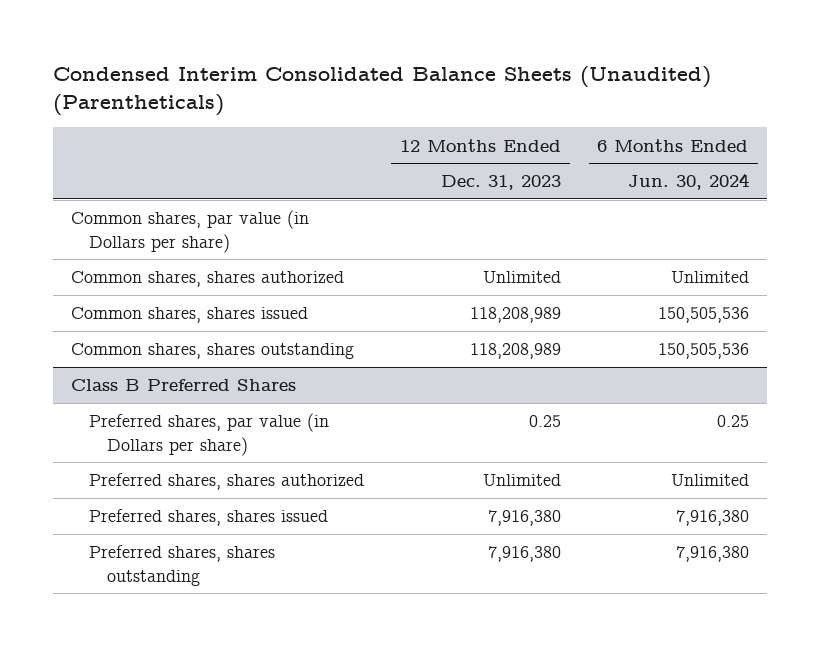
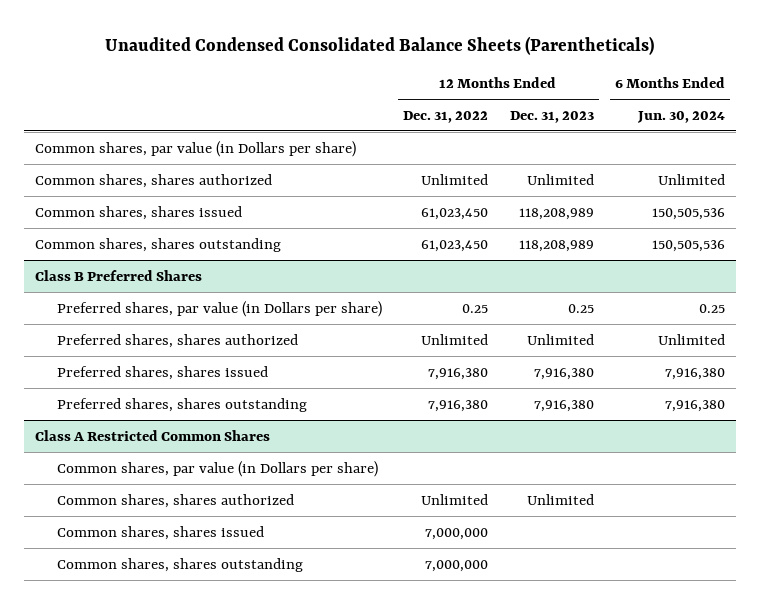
[52,65,711,117] Condensed Interim Consolidated Balance Sheets (Unaudited) (Parentheticals) -> [105,35,655,55] Unaudited Condensed Consolidated Balance Sheets (Parentheticals)
none -> [403,110,489,123] Dec. 31, 2022
none -> [35,429,271,441] Class A Restricted Common Shares
none -> [56,460,378,477] Common shares, par value (in Dollars per share)
none -> [56,493,294,508] Common shares, shares authorized
none -> [56,525,264,540] Common shares, shares issued
none -> [56,557,303,572] Common shares, shares outstanding

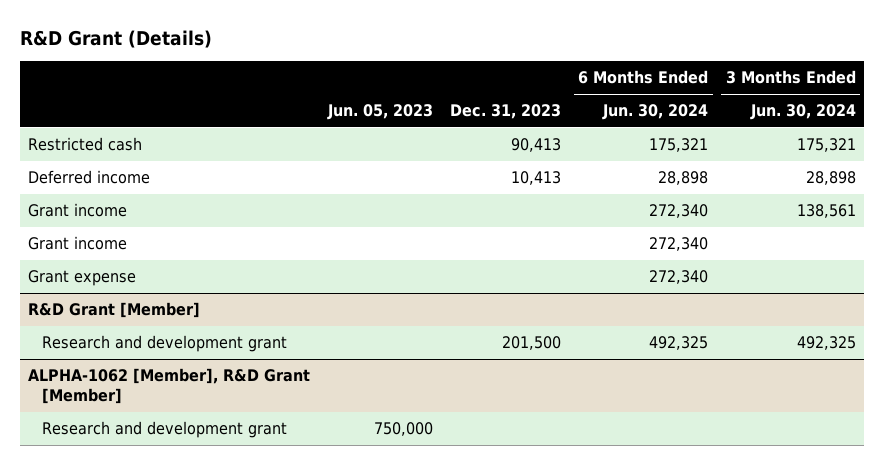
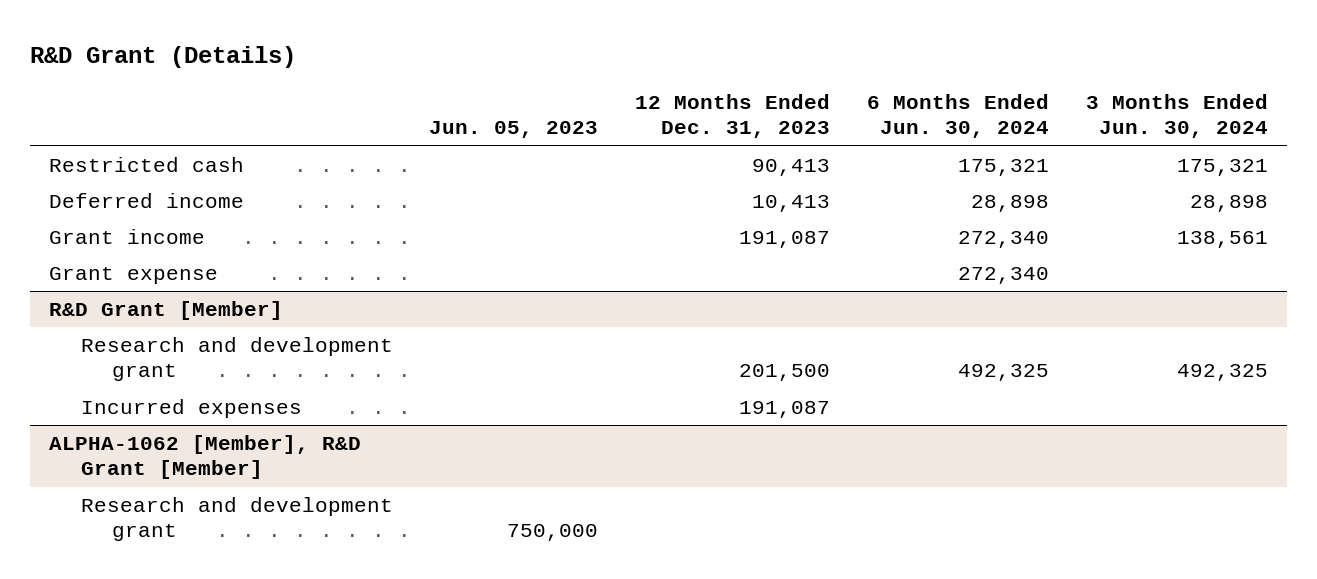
[449,104,561,120] Dec. 31, 2023 -> none
none -> [635,93,831,139] 12 Months Ended Dec. 31, 2023
[28,236,128,251] Grant income -> none
none -> [80,399,302,419] Incurred expenses

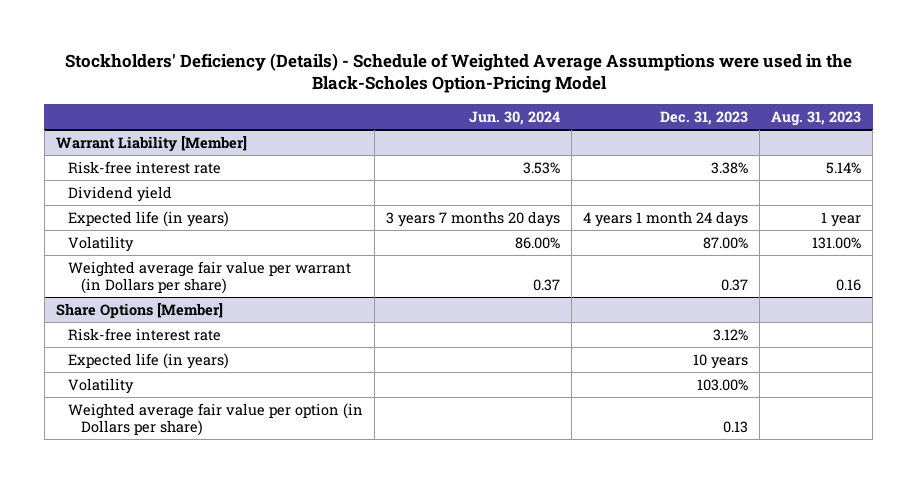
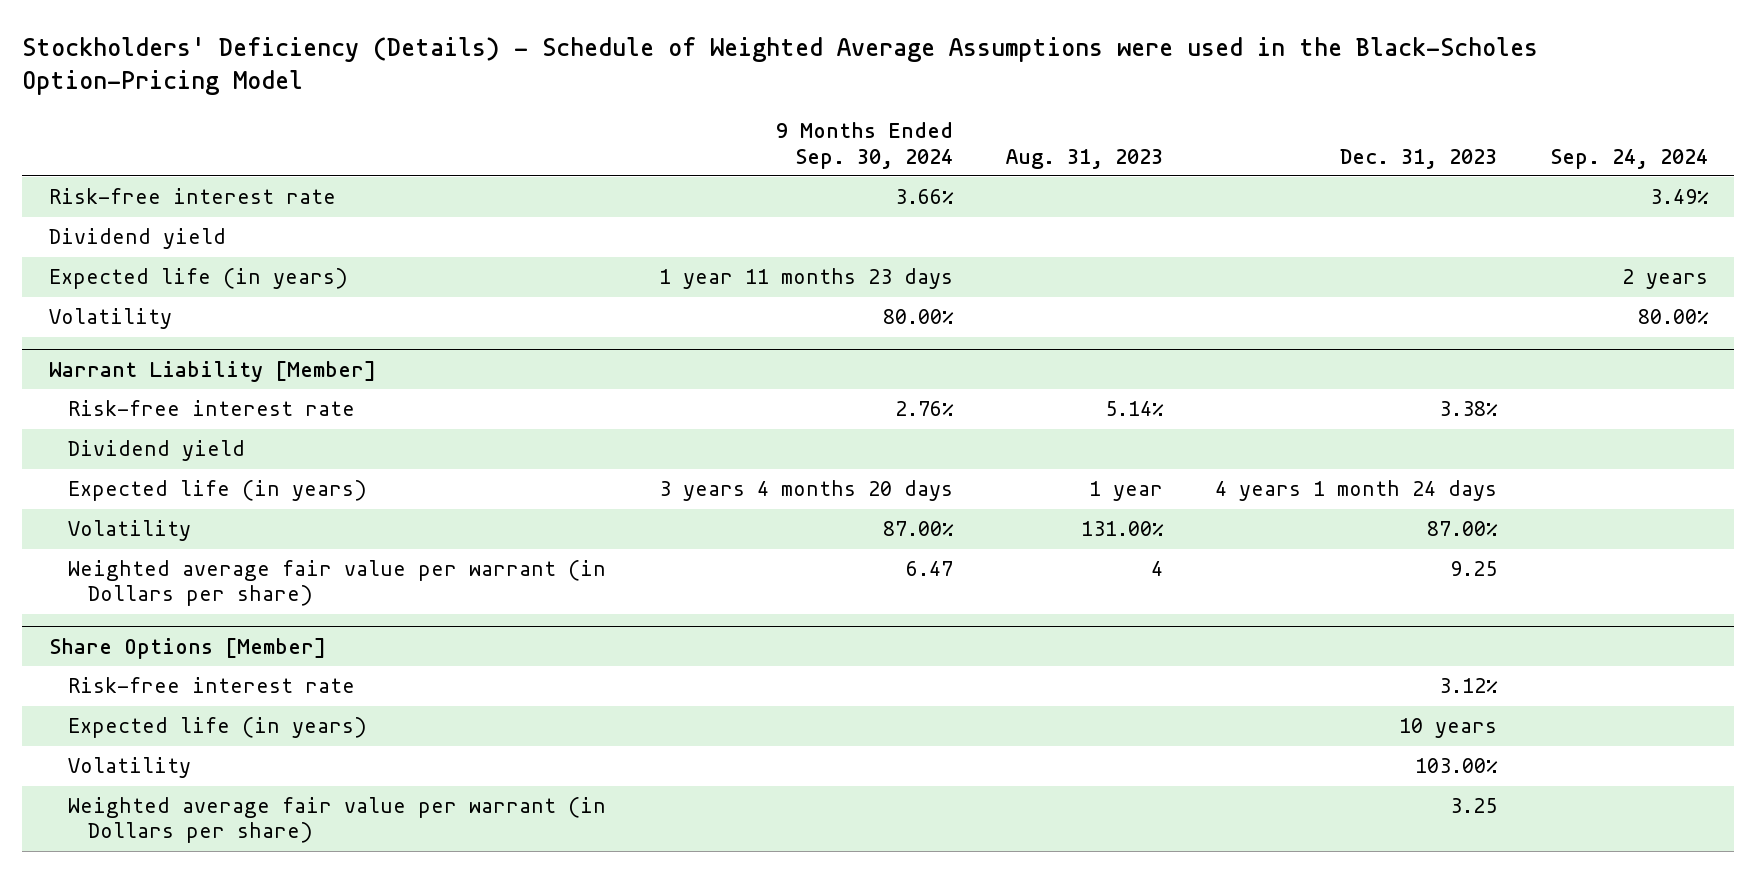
[469,110,561,125] Jun. 30, 2024 -> none
none -> [776,122,954,169] 9 Months Ended Sep. 30, 2024
none -> [1549,148,1708,169] Sep. 24, 2024
none -> [48,188,336,205] Risk-free interest rate
none -> [48,228,226,250] Dividend yield
none -> [48,268,348,290] Expected life (in years)
none -> [48,308,172,330] Volatility
[721,279,749,292] 0.37 -> [1450,561,1498,577] 9.25
[836,279,862,292] 0.16 -> [1150,561,1163,577] 4
[68,402,364,437] Weighted average fair value per option (in Dollars per share) -> [68,797,607,844] Weighted average fair value per warrant (in Dollars per share)
[723,421,749,434] 0.13 -> [1450,798,1498,814] 3.25

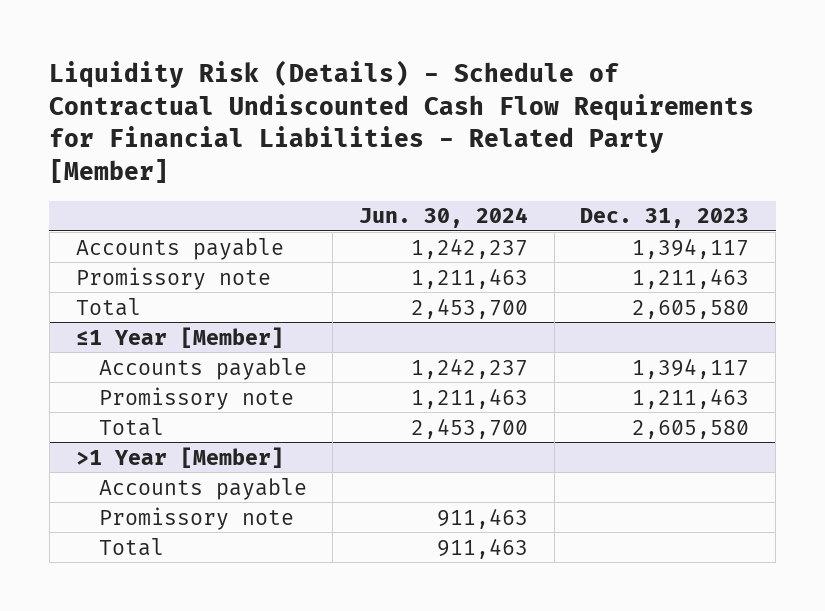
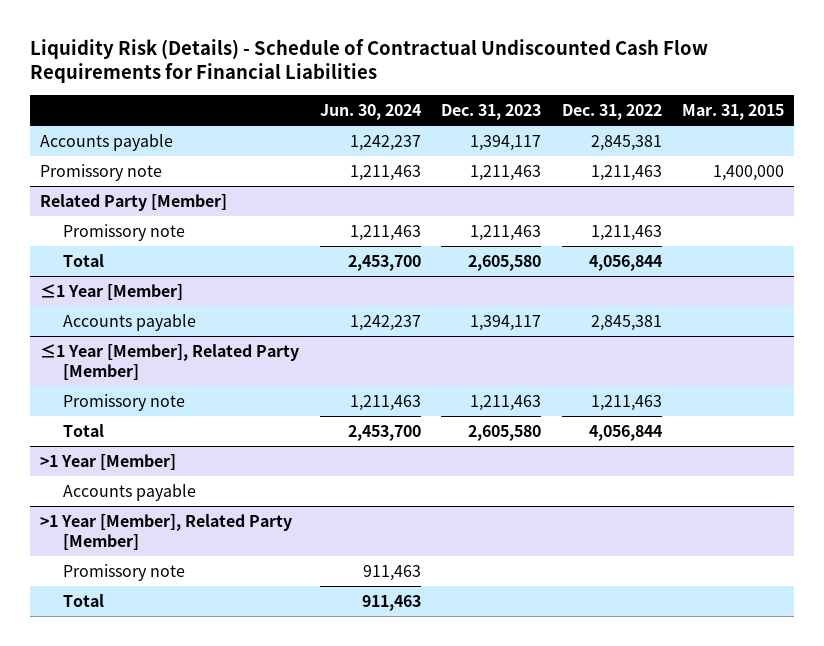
[49,59,755,183] Liquidity Risk (Details) - Schedule of Contractual Undiscounted Cash Flow Requirements for Financial Liabilities - Related Party [Member] -> [29,38,708,84] Liquidity Risk (Details) - Schedule of Contractual Undiscounted Cash Flow Requirements for Financial Liabilities
none -> [561,104,662,121] Dec. 31, 2022
none -> [682,104,785,121] Mar. 31, 2015
none -> [40,193,228,211] Related Party [Member]
none -> [62,223,185,241] Promissory note
none -> [40,343,300,381] ≤1 Year [Member], Related Party [Member]
none -> [40,513,293,551] >1 Year [Member], Related Party [Member]

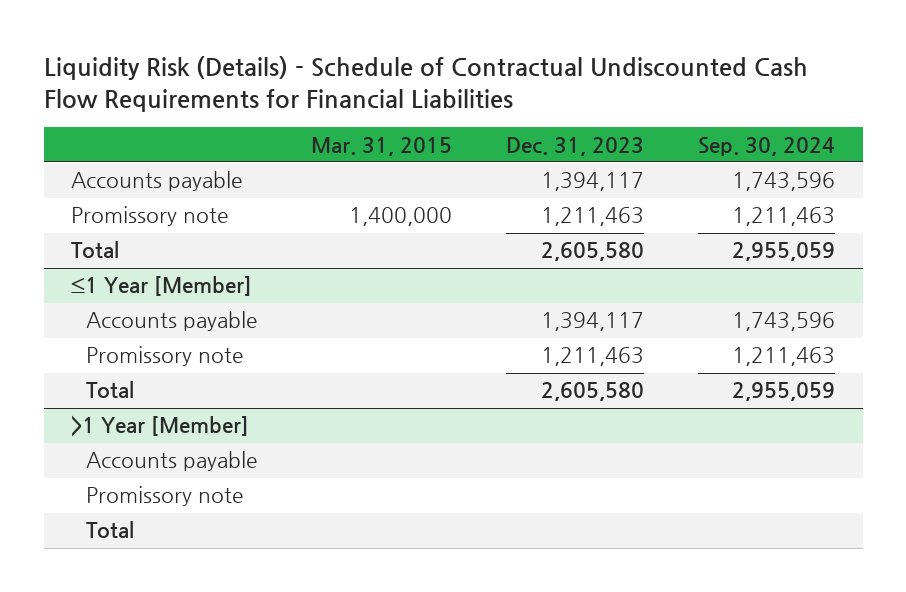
[319,104,421,121] Jun. 30, 2024 -> none
[561,104,662,121] Dec. 31, 2022 -> none
none -> [698,136,836,156] Sep. 30, 2024
[40,193,228,211] Related Party [Member] -> none
[62,223,185,241] Promissory note -> none
[40,343,300,381] ≤1 Year [Member], Related Party [Member] -> none
[40,513,293,551] >1 Year [Member], Related Party [Member] -> none

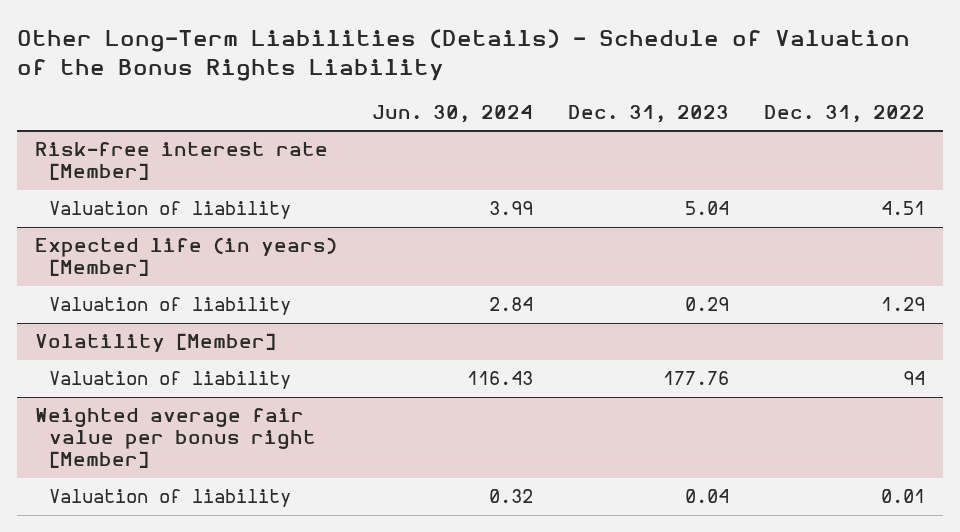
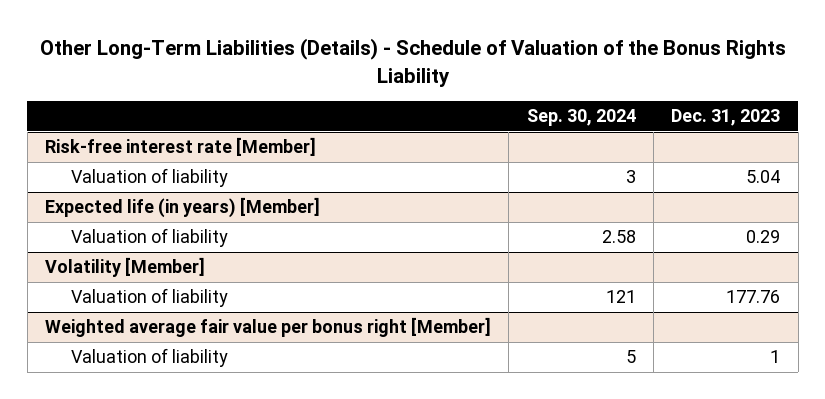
[371,104,533,123] Jun. 30, 2024 -> none
[764,104,926,123] Dec. 31, 2022 -> none
none -> [526,109,636,127] Sep. 30, 2024
[684,489,729,504] 0.04 -> [770,350,781,364] 1

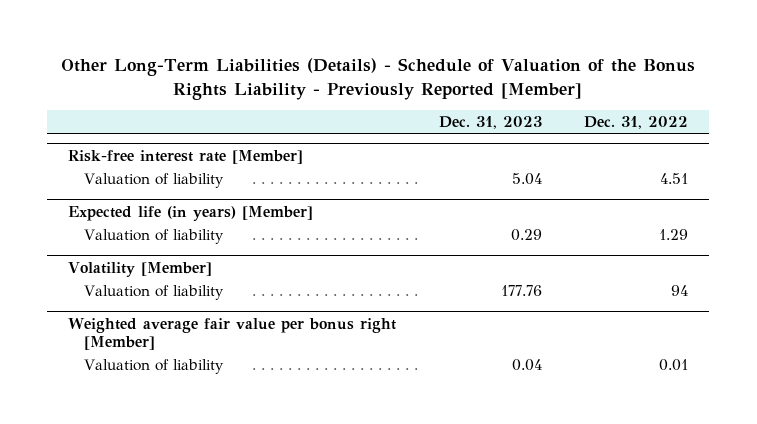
[39,38,786,87] Other Long-Term Liabilities (Details) - Schedule of Valuation of the Bonus Rights Liability -> [61,58,696,100] Other Long-Term Liabilities (Details) - Schedule of Valuation of the Bonus Rights Liability - Previously Reported [Member]
[526,109,636,127] Sep. 30, 2024 -> none
none -> [584,116,689,130] Dec. 31, 2022
[770,350,781,364] 1 -> [511,359,542,372] 0.04

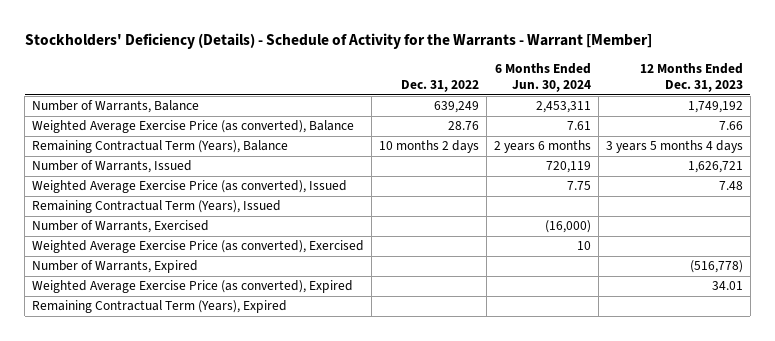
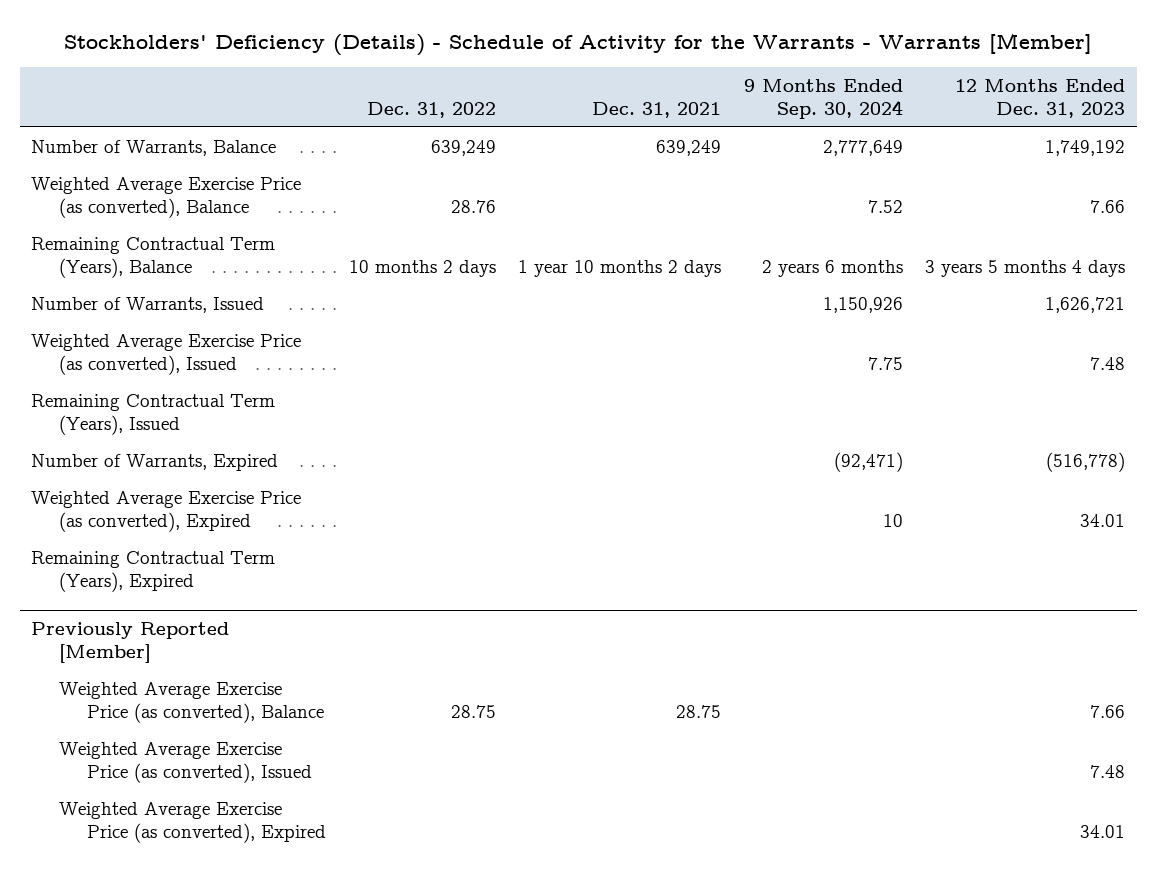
[24,33,652,50] Stockholders' Deficiency (Details) - Schedule of Activity for the Warrants - Warrant [Member] -> [64,32,1093,56] Stockholders' Deficiency (Details) - Schedule of Activity for the Warrants - Warrants [Member]
[494,62,591,93] 6 Months Ended Jun. 30, 2024 -> none
none -> [592,101,722,118] Dec. 31, 2021
none -> [743,78,903,119] 9 Months Ended Sep. 30, 2024
[32,220,210,234] Number of Warrants, Exercised -> none
[32,240,365,254] Weighted Average Exercise Price (as converted), Exercised -> none
none -> [31,622,230,663] Previously Reported [Member]
none -> [59,681,325,723] Weighted Average Exercise Price (as converted), Balance
none -> [59,741,313,783] Weighted Average Exercise Price (as converted), Issued
none -> [59,801,327,843] Weighted Average Exercise Price (as converted), Expired

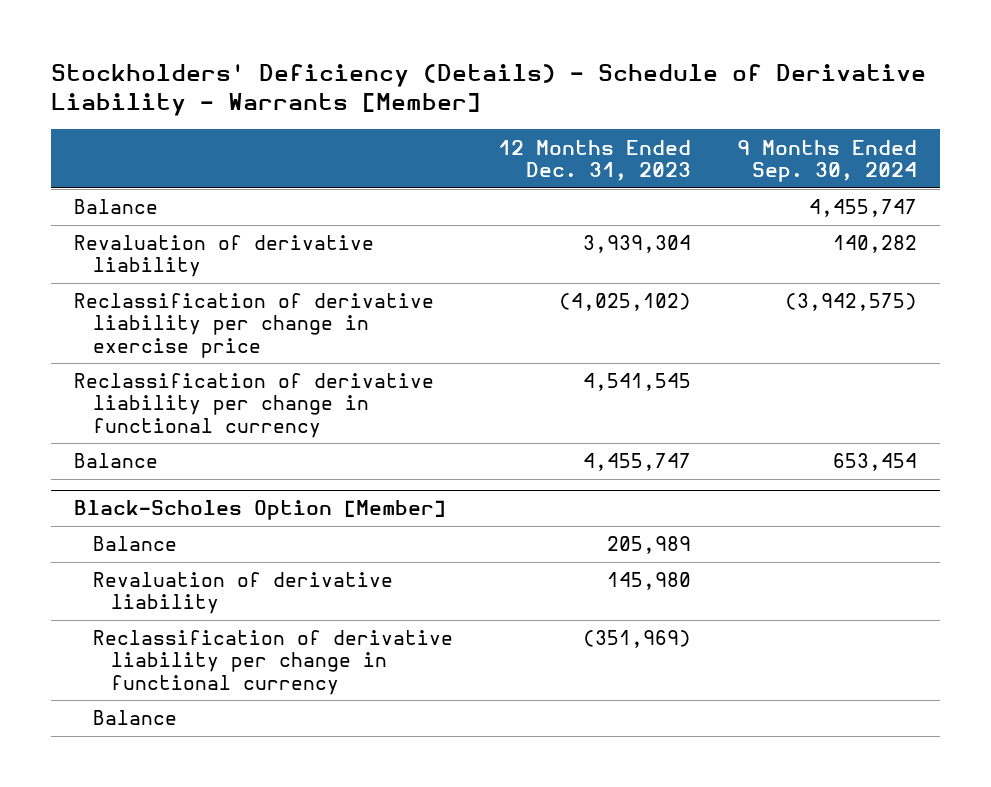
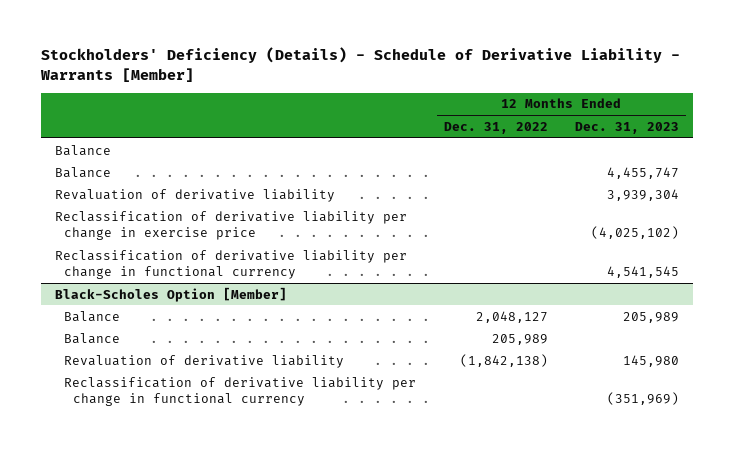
[736,139,917,182] 9 Months Ended Sep. 30, 2024 -> none
none -> [443,121,548,134] Dec. 31, 2022
[74,453,159,469] Balance -> [54,166,111,178] Balance
[92,710,177,726] Balance -> [63,332,120,344] Balance

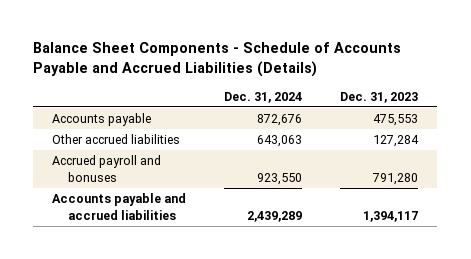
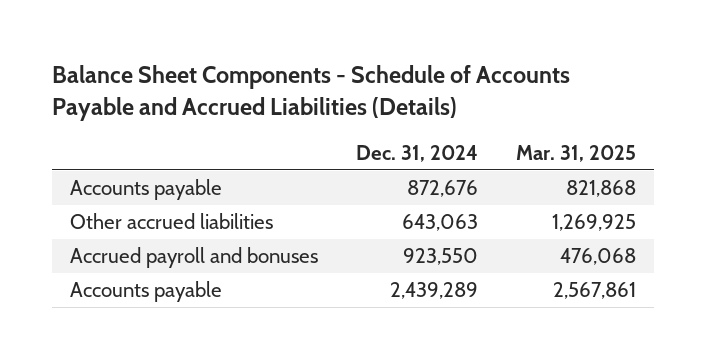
[340,91,419,103] Dec. 31, 2023 -> none
none -> [515,144,636,162] Mar. 31, 2025
[52,193,187,220] Accounts payable and accrued liabilities -> [70,281,223,303] Accounts payable

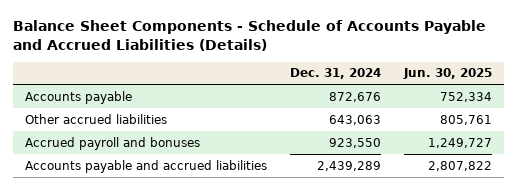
[515,144,636,162] Mar. 31, 2025 -> none
none -> [403,68,493,80] Jun. 30, 2025
[70,281,223,303] Accounts payable -> [24,159,267,173] Accounts payable and accrued liabilities

